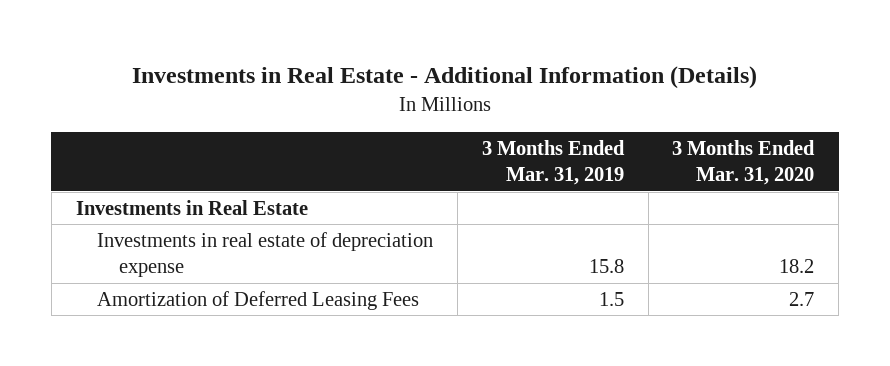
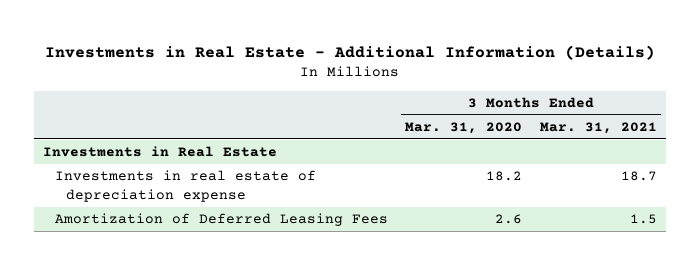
[481,140,625,186] 3 Months Ended Mar. 31, 2019 -> none
none -> [539,122,657,135] Mar. 31, 2021
[789,291,815,306] 2.7 -> [495,214,523,225] 2.6

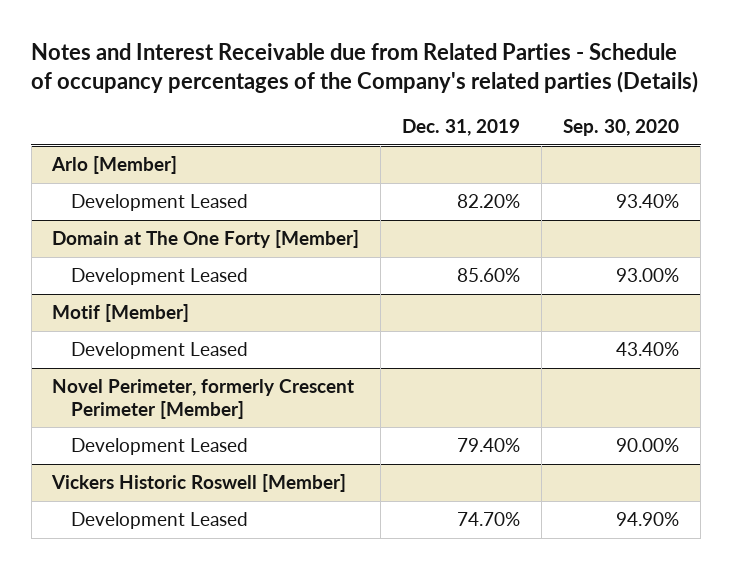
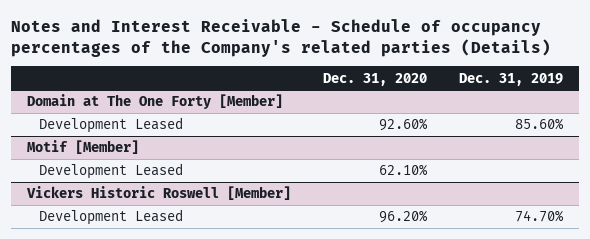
[31,43,699,94] Notes and Interest Receivable due from Related Parties - Schedule of occupancy percentages of the Company's related parties (Details) -> [10,18,551,57] Notes and Interest Receivable - Schedule of occupancy percentages of the Company's related parties (Details)
[563,118,680,136] Sep. 30, 2020 -> none
none -> [322,72,427,86] Dec. 31, 2020
[51,156,178,175] Arlo [Member] -> none
[71,194,249,212] Development Leased -> none
[52,379,355,419] Novel Perimeter, formerly Crescent Perimeter [Member] -> none
[71,438,249,456] Development Leased -> none

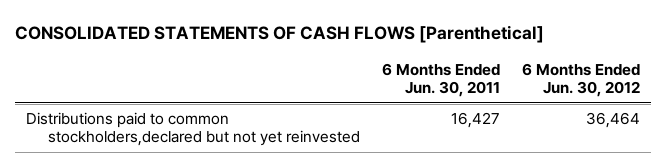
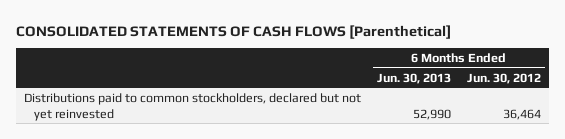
[381,62,500,97] 6 Months Ended Jun. 30, 2011 -> none
none -> [376,72,451,84] Jun. 30, 2013
[26,112,360,147] Distributions paid to common stockholders,declared but not yet reinvested -> [24,92,362,121] Distributions paid to common stockholders, declared but not yet reinvested

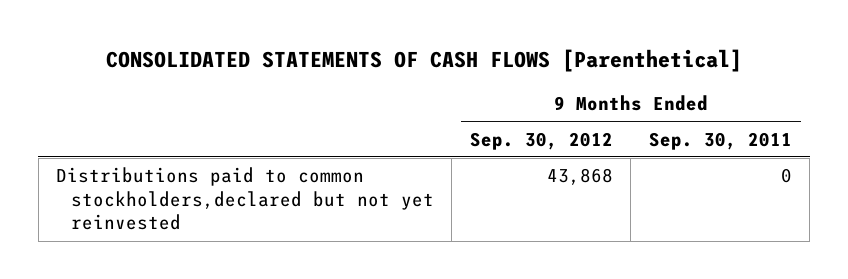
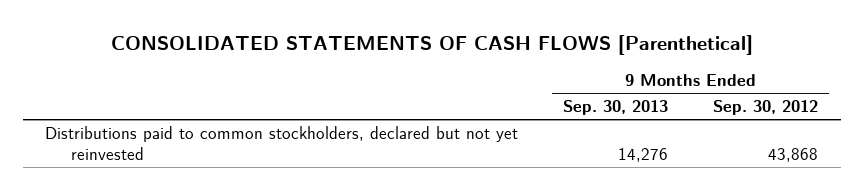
[648,131,792,150] Sep. 30, 2011 -> none
none -> [563,100,669,116] Sep. 30, 2013
[56,167,434,231] Distributions paid to common stockholders,declared but not yet reinvested -> [45,126,519,161] Distributions paid to common stockholders, declared but not yet reinvested

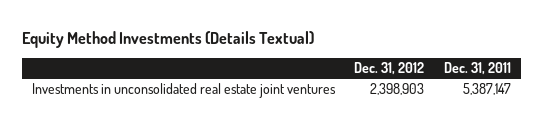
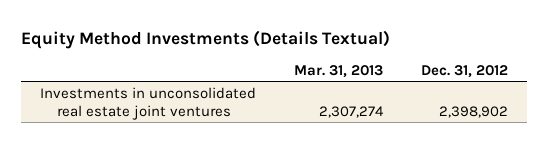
[443,62,511,76] Dec. 31, 2011 -> none
none -> [293,65,383,79] Mar. 31, 2013
[370,83,425,96] 2,398,903 -> [438,105,508,118] 2,398,902

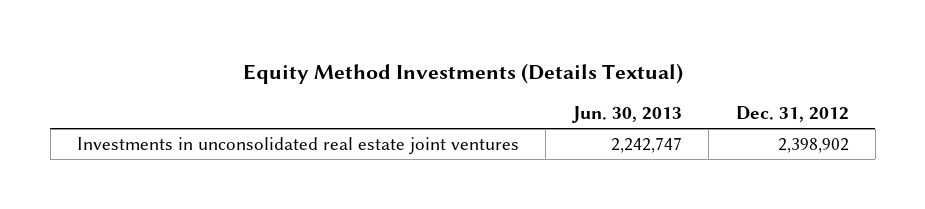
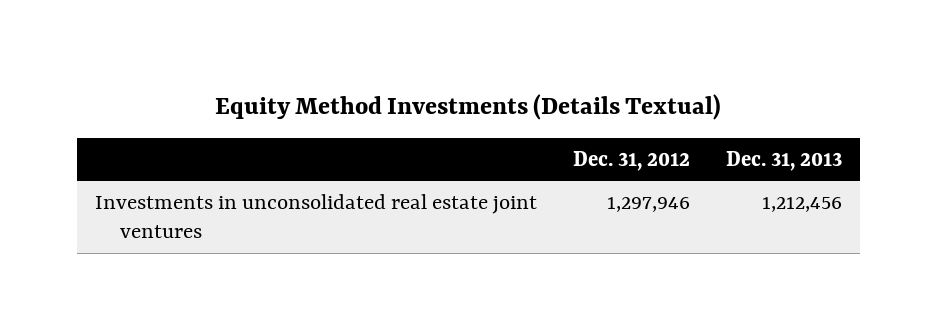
[571,106,682,124] Jun. 30, 2013 -> none
none -> [725,151,842,172] Dec. 31, 2013
[777,138,849,154] 2,398,902 -> [606,197,690,213] 1,297,946

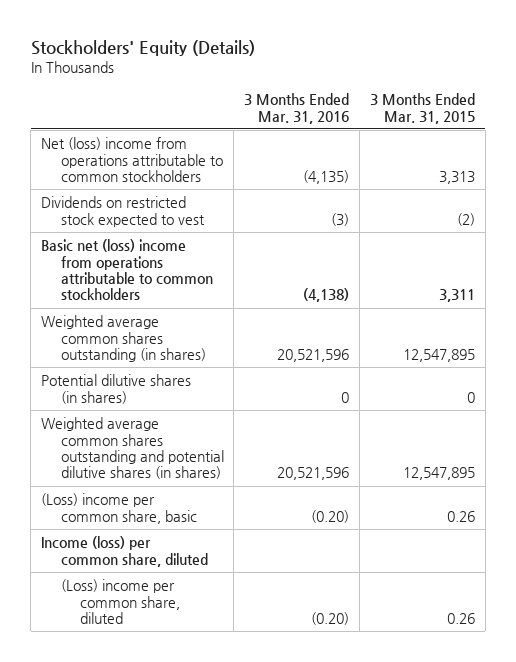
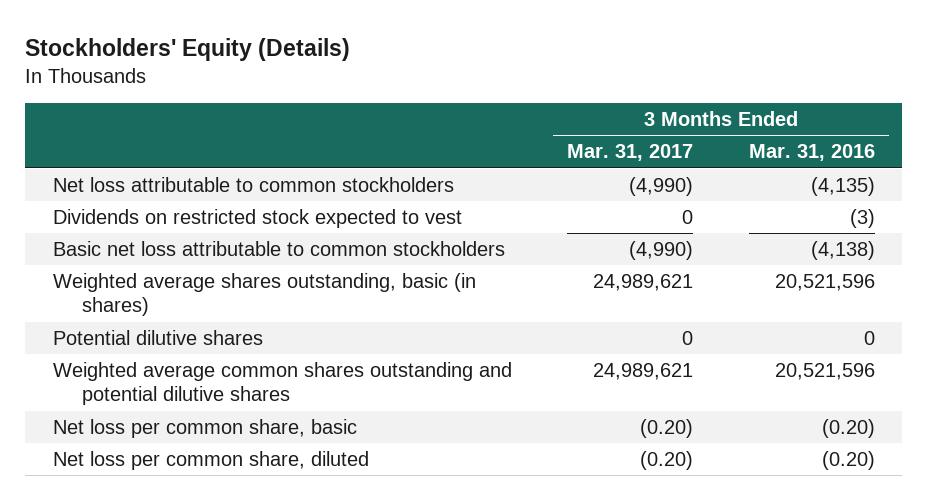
[369,93,475,124] 3 Months Ended Mar. 31, 2015 -> none
none -> [567,144,694,162] Mar. 31, 2017
[40,137,223,182] Net (loss) income from operations attributable to common stockholders -> [52,177,454,193] Net loss attributable to common stockholders
[40,536,208,567] Income (loss) per common share, diluted -> none
[40,239,213,301] Basic net (loss) income from operations attributable to common stockholders -> [52,241,505,257] Basic net loss attributable to common stockholders
[40,315,206,362] Weighted average common shares outstanding (in shares) -> [52,273,476,317] Weighted average shares outstanding, basic (in shares)
[40,374,191,404] Potential dilutive shares (in shares) -> [52,330,263,346] Potential dilutive shares
[40,417,224,480] Weighted average common shares outstanding and potential dilutive shares (in shares) -> [52,362,512,406] Weighted average common shares outstanding and potential dilutive shares
[40,493,197,524] (Loss) income per common share, basic -> [52,419,357,439] Net loss per common share, basic
[60,579,181,624] (Loss) income per common share, diluted -> [52,451,369,471] Net loss per common share, diluted

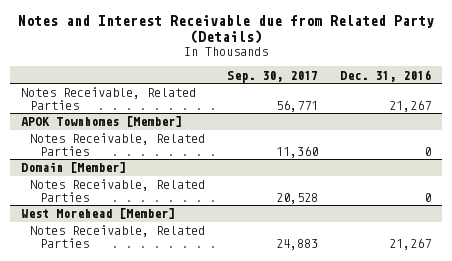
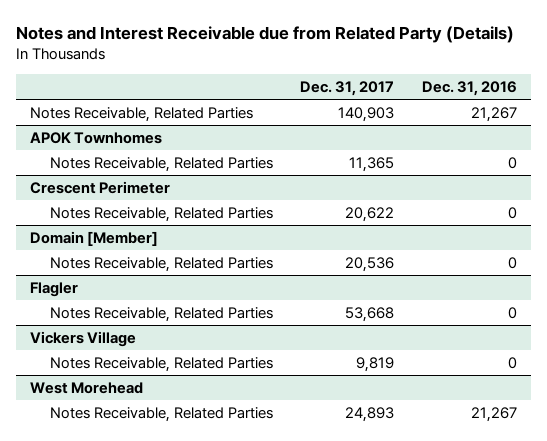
[227,70,319,83] Sep. 30, 2017 -> none
none -> [300,81,395,97] Dec. 31, 2017
[20,116,182,128] APOK Townhomes [Member] -> [29,131,162,144] APOK Townhomes
none -> [29,180,170,194] Crescent Perimeter
none -> [49,206,273,222] Notes Receivable, Related Parties
none -> [29,281,78,297] Flagler
none -> [49,306,273,322] Notes Receivable, Related Parties
none -> [29,330,136,347] Vickers Village
none -> [49,356,273,372] Notes Receivable, Related Parties
[20,208,175,220] West Morehead [Member] -> [29,381,143,394] West Morehead

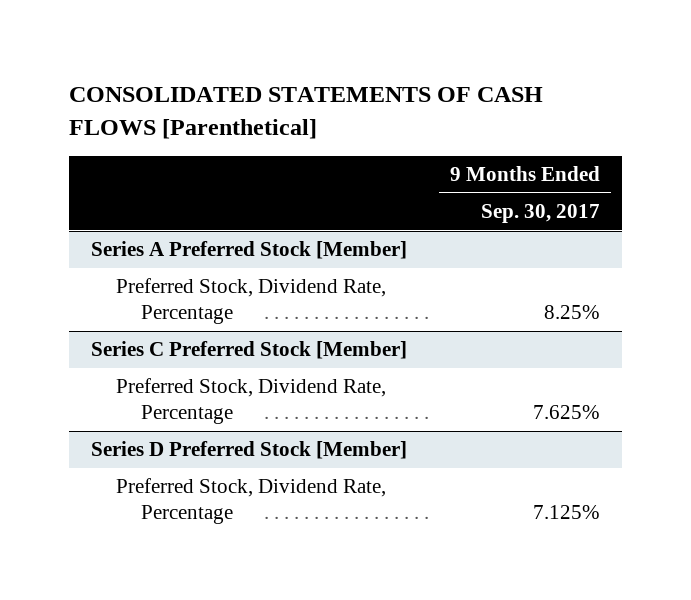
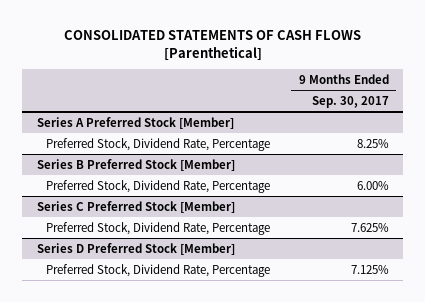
none -> [36,158,235,171] Series B Preferred Stock [Member]
none -> [45,179,270,193] Preferred Stock, Dividend Rate, Percentage

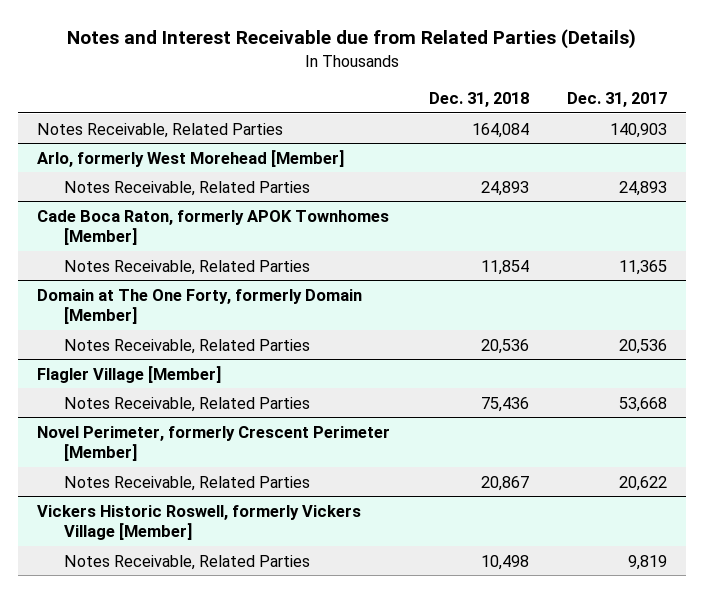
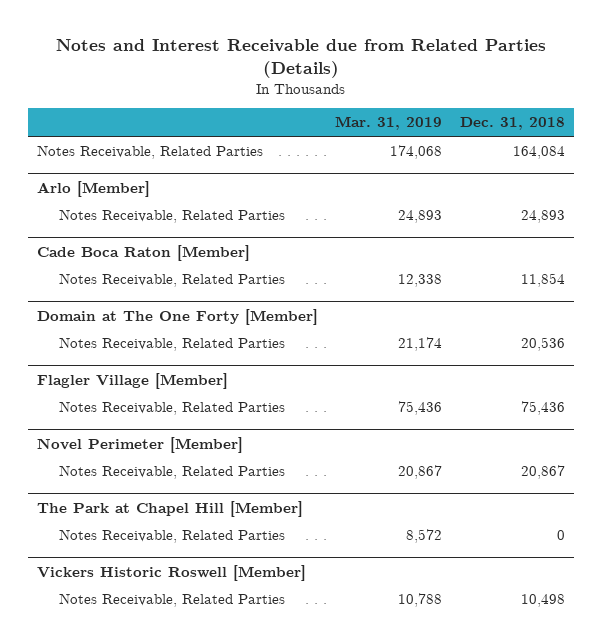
[566,91,667,107] Dec. 31, 2017 -> none
none -> [335,116,443,131] Mar. 31, 2019
[37,149,345,167] Arlo, formerly West Morehead [Member] -> [36,180,150,197] Arlo [Member]
[37,209,390,246] Cade Boca Raton, formerly APOK Townhomes [Member] -> [36,244,250,261] Cade Boca Raton [Member]
[37,288,363,325] Domain at The One Forty, formerly Domain [Member] -> [36,308,318,325] Domain at The One Forty [Member]
[37,425,391,462] Novel Perimeter, formerly Crescent Perimeter [Member] -> [36,436,243,453] Novel Perimeter [Member]
none -> [36,500,303,517] The Park at Chapel Hill [Member]
none -> [59,528,286,543] Notes Receivable, Related Parties
[37,504,362,541] Vickers Historic Roswell, formerly Vickers Village [Member] -> [36,564,306,581] Vickers Historic Roswell [Member]

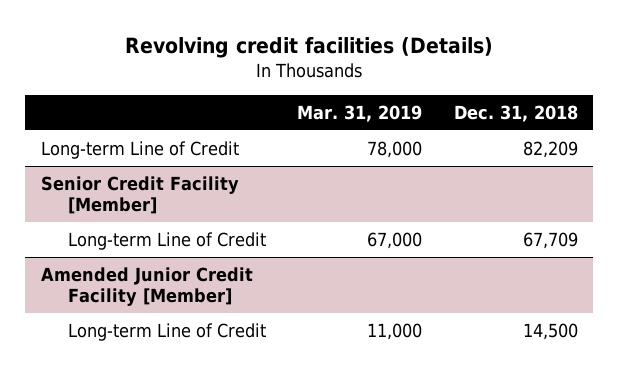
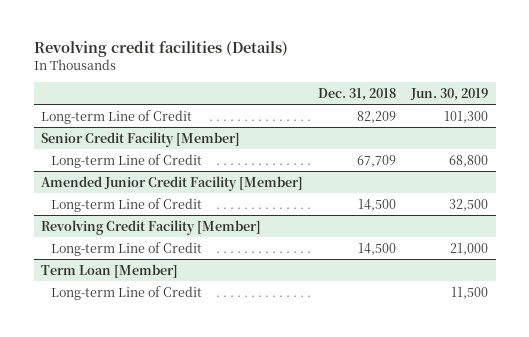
[297,105,423,123] Mar. 31, 2019 -> none
none -> [410,87,489,101] Jun. 30, 2019
none -> [41,219,262,235] Revolving Credit Facility [Member]
none -> [51,241,203,256] Long-term Line of Credit
none -> [41,263,179,278] Term Loan [Member]
none -> [51,285,203,300] Long-term Line of Credit

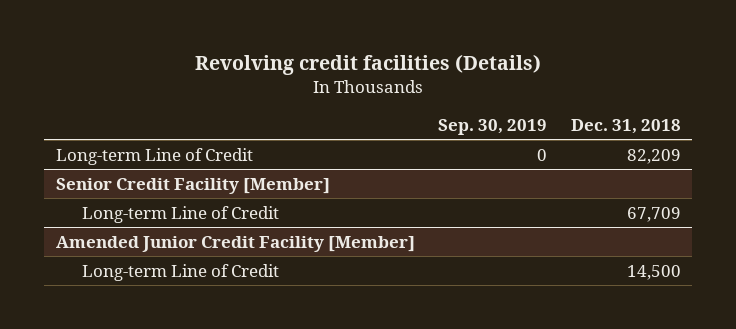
[410,87,489,101] Jun. 30, 2019 -> none
none -> [438,118,548,135] Sep. 30, 2019
[41,219,262,235] Revolving Credit Facility [Member] -> none
[51,241,203,256] Long-term Line of Credit -> none
[41,263,179,278] Term Loan [Member] -> none
[51,285,203,300] Long-term Line of Credit -> none

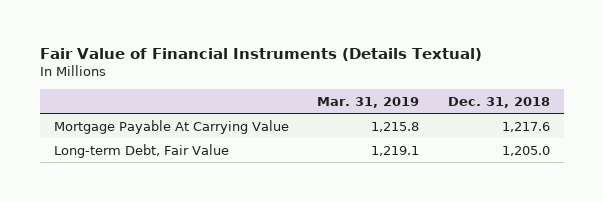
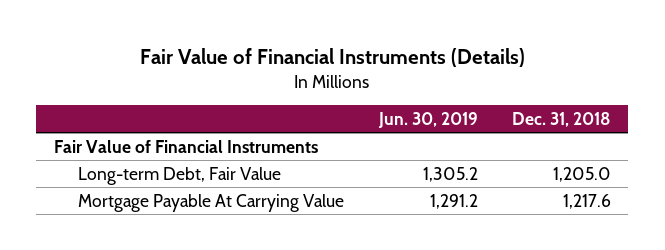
[39,48,482,62] Fair Value of Financial Instruments (Details Textual) -> [140,47,526,67] Fair Value of Financial Instruments (Details)
[317,96,420,108] Mar. 31, 2019 -> none
none -> [377,111,478,128] Jun. 30, 2019
none -> [53,139,318,153] Fair Value of Financial Instruments
[53,119,289,134] Mortgage Payable At Carrying Value -> [78,193,345,212] Mortgage Payable At Carrying Value

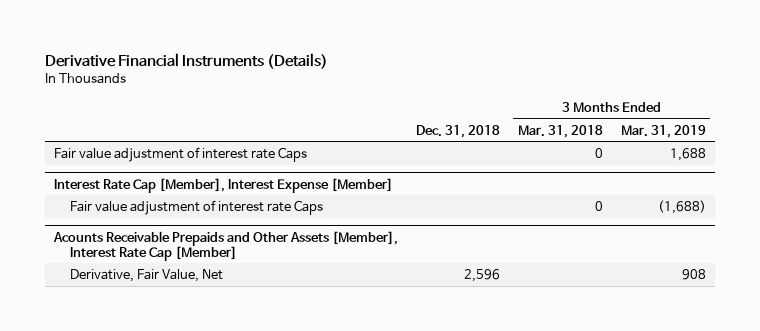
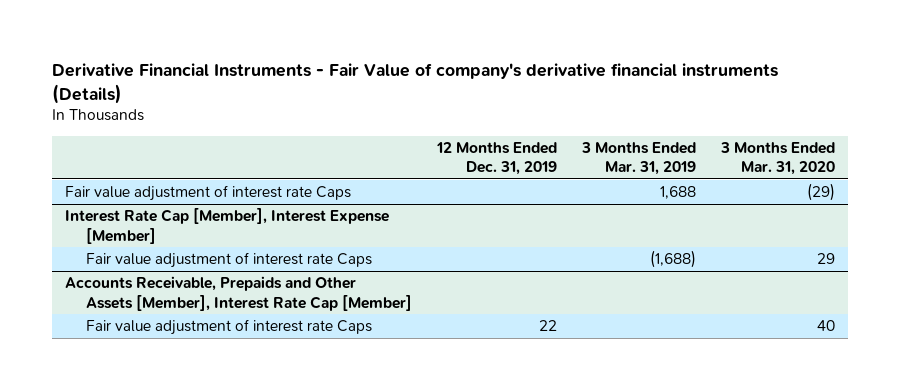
[45,52,329,69] Derivative Financial Instruments (Details) -> [52,62,779,104] Derivative Financial Instruments - Fair Value of company's derivative financial instruments (Details)
[416,124,501,138] Dec. 31, 2018 -> none
[517,124,603,138] Mar. 31, 2018 -> none
none -> [436,141,558,176] 12 Months Ended Dec. 31, 2019
none -> [720,141,836,176] 3 Months Ended Mar. 31, 2020
[70,268,224,282] Derivative, Fair Value, Net -> none
[53,230,399,261] Acounts Receivable Prepaids and Other Assets [Member], Interest Rate Cap [Member] -> [64,275,413,311] Accounts Receivable, Prepaids and Other Assets [Member], Interest Rate Cap [Member]
none -> [86,318,373,335] Fair value adjustment of interest rate Caps

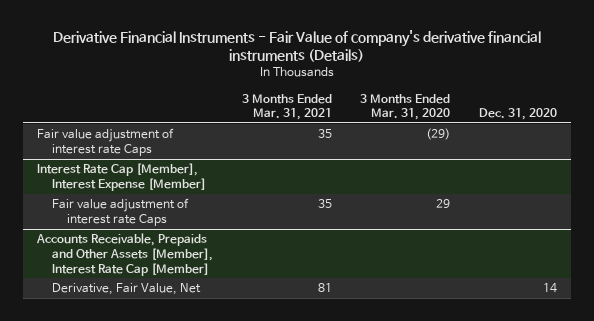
[436,141,558,176] 12 Months Ended Dec. 31, 2019 -> none
[581,141,697,176] 3 Months Ended Mar. 31, 2019 -> none
none -> [241,93,332,121] 3 Months Ended Mar. 31, 2021
none -> [478,108,557,121] Dec. 31, 2020
[86,318,373,335] Fair value adjustment of interest rate Caps -> none
none -> [52,283,202,296] Derivative, Fair Value, Net

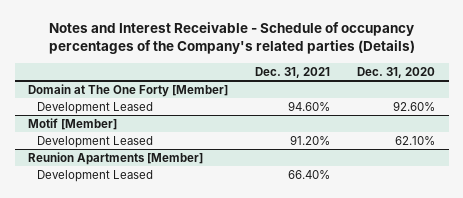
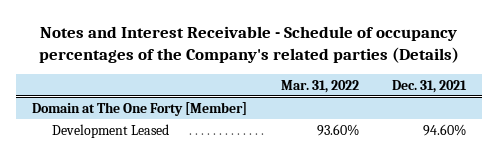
[357,66,436,78] Dec. 31, 2020 -> none
none -> [280,79,359,93] Mar. 31, 2022
[28,117,118,130] Motif [Member] -> none
[37,135,154,148] Development Leased -> none
[28,151,204,165] Reunion Apartments [Member] -> none
[37,169,154,182] Development Leased -> none

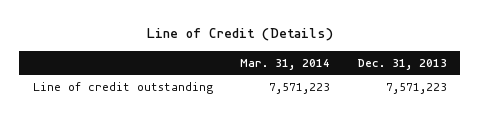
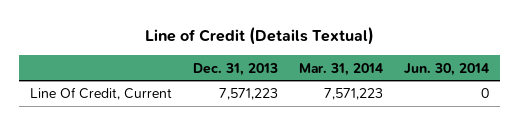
[146,28,333,42] Line of Credit (Details) -> [144,27,374,46] Line of Credit (Details Textual)
none -> [404,62,490,76] Jun. 30, 2014
[33,81,214,94] Line of credit outstanding -> [29,87,172,101] Line Of Credit, Current

